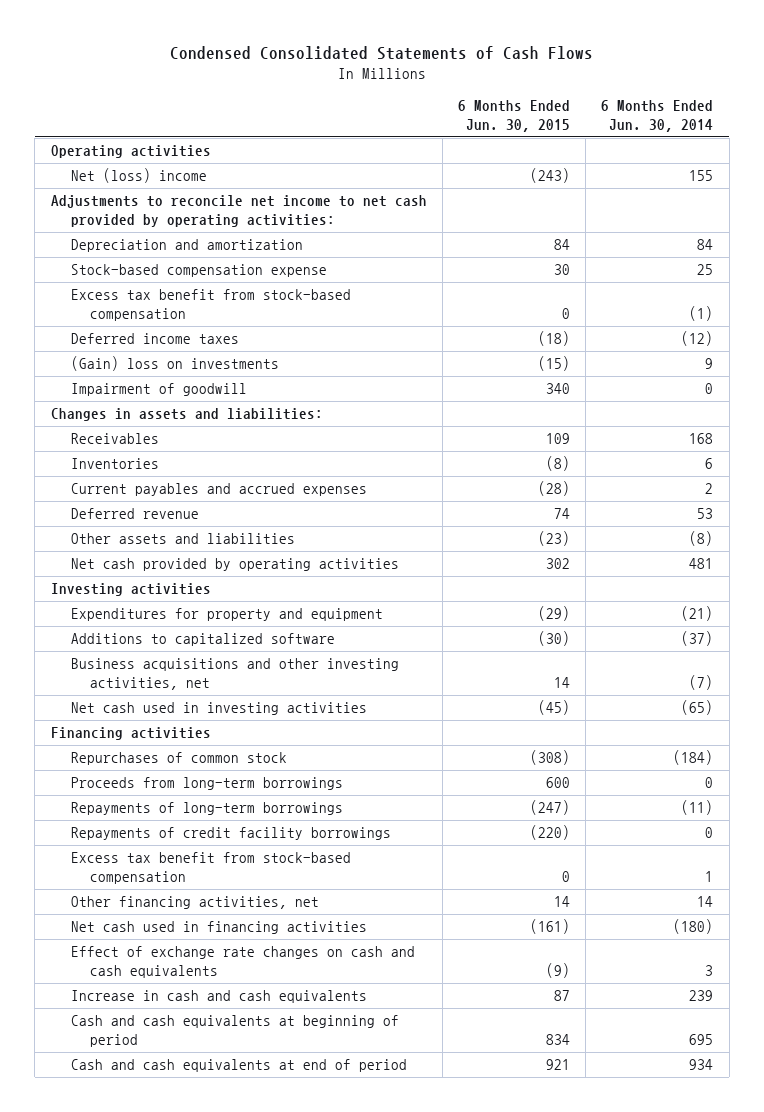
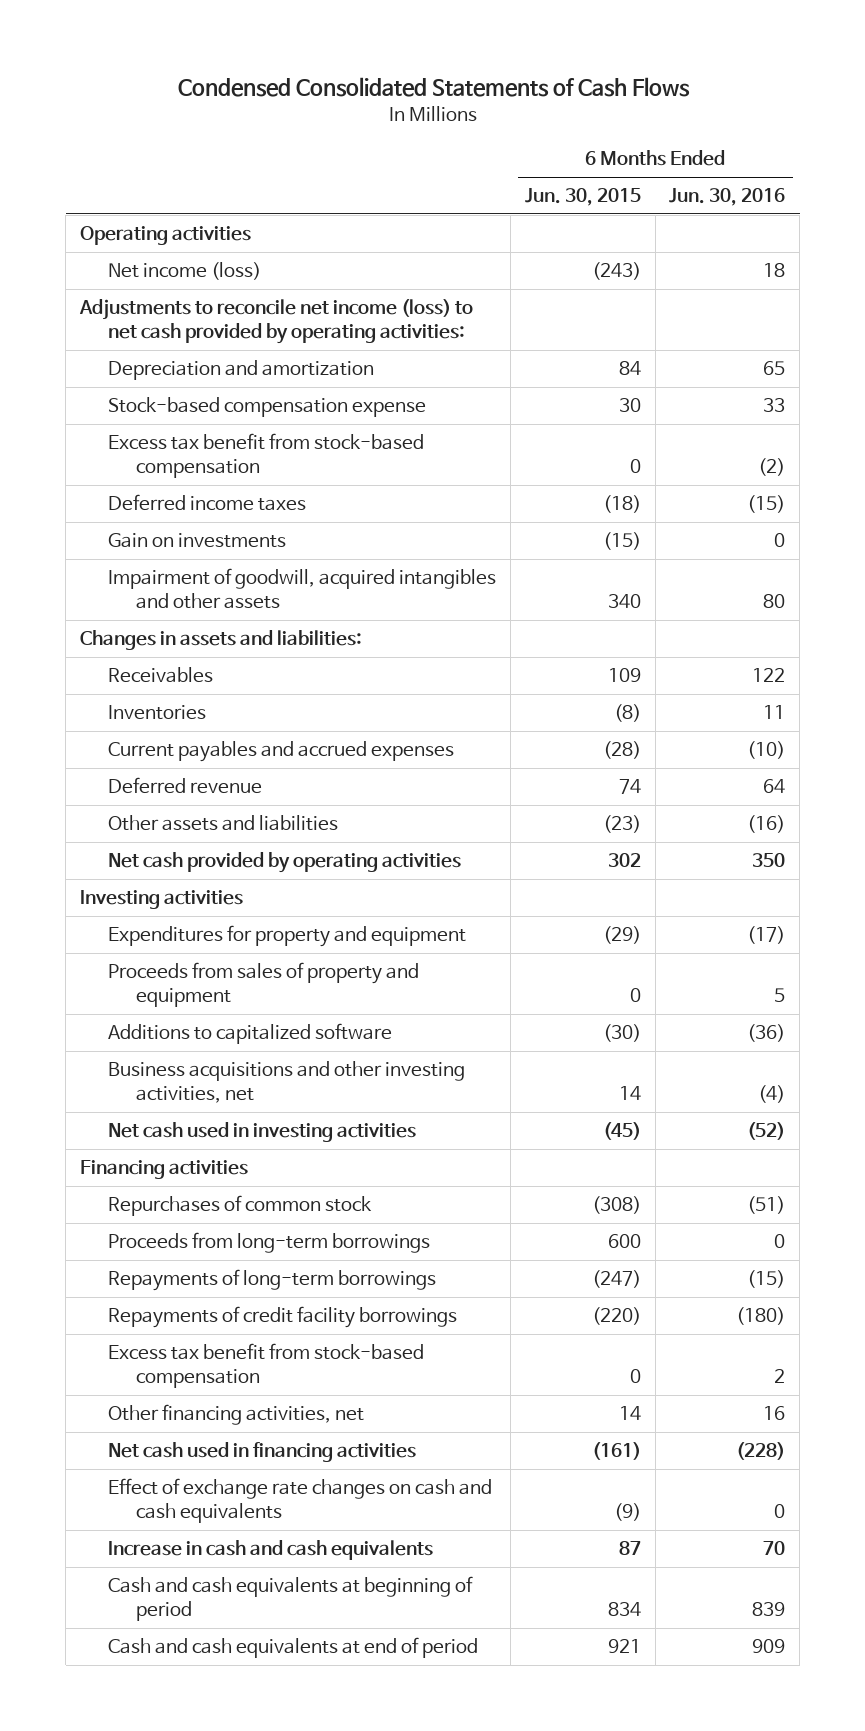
[601,100,714,133] 6 Months Ended Jun. 30, 2014 -> none
none -> [669,188,786,207] Jun. 30, 2016
[70,168,207,184] Net (loss) income -> [108,262,262,281] Net income (loss)
[50,195,427,228] Adjustments to reconcile net income to net cash provided by operating activities: -> [79,299,474,345] Adjustments to reconcile net income (loss) to net cash provided by operating activities:
[70,383,247,397] Impairment of goodwill -> none
[70,356,279,372] (Gain) loss on investments -> [108,533,287,549] Gain on investments
none -> [108,568,497,610] Impairment of goodwill, acquired intangibles and other assets
none -> [108,962,420,1008] Proceeds from sales of property and equipment

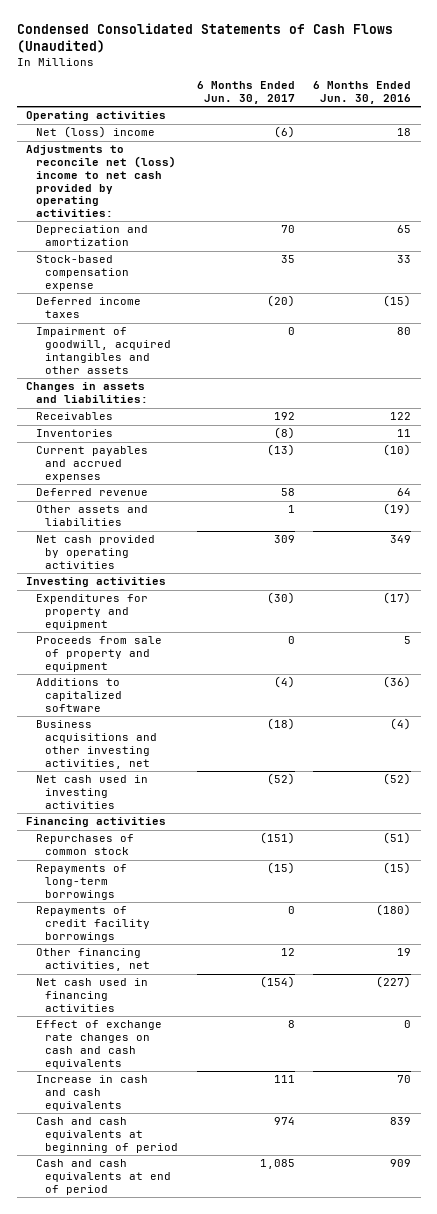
[177,77,690,98] Condensed Consolidated Statements of Cash Flows -> [16,22,393,54] Condensed Consolidated Statements of Cash Flows (Unaudited)
[524,188,641,207] Jun. 30, 2015 -> none
none -> [196,81,295,105] 6 Months Ended Jun. 30, 2017
[108,262,262,281] Net income (loss) -> [35,126,155,139] Net (loss) income
[79,299,474,345] Adjustments to reconcile net income (loss) to net cash provided by operating activities: -> [26,145,176,217] Adjustments to reconcile net (loss) income to net cash provided by operating activities:
[108,433,425,479] Excess tax benefit from stock-based compensation -> none
[108,533,287,549] Gain on investments -> none
[747,815,786,834] (16) -> [383,503,412,516] (19)
[752,853,786,868] 350 -> [390,535,412,544] 349
[108,962,420,1008] Proceeds from sales of property and equipment -> [35,636,162,672] Proceeds from sale of property and equipment
[108,1232,431,1254] Proceeds from long-term borrowings -> none
[108,1343,425,1389] Excess tax benefit from stock-based compensation -> none
[763,1406,786,1421] 16 -> [397,948,412,957] 19
[736,1442,786,1461] (228) -> [376,976,412,989] (227)

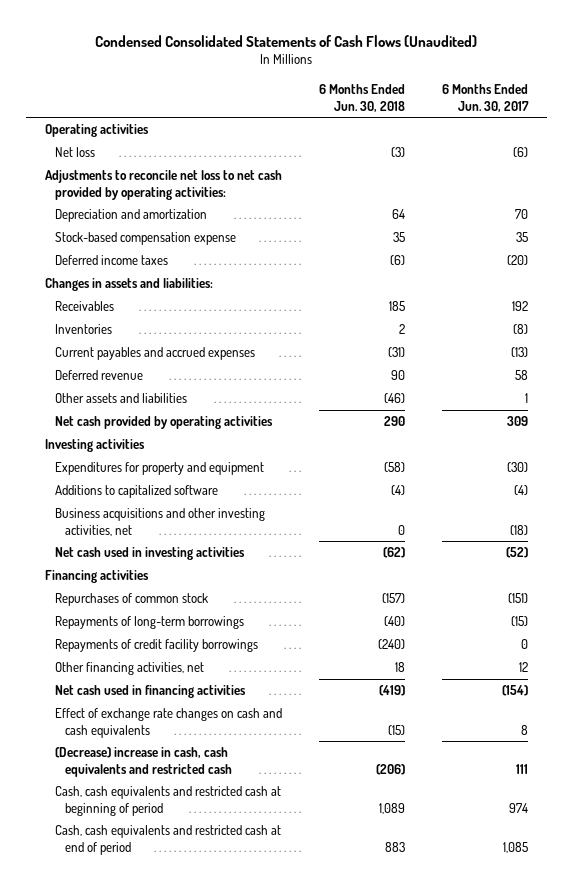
[313,81,412,105] 6 Months Ended Jun. 30, 2016 -> none
none -> [319,83,406,112] 6 Months Ended Jun. 30, 2018
[35,126,155,139] Net (loss) income -> [54,147,95,158] Net loss
[26,145,176,217] Adjustments to reconcile net (loss) income to net cash provided by operating activities: -> [44,170,282,200] Adjustments to reconcile net loss to net cash provided by operating activities:
[35,327,172,374] Impairment of goodwill, acquired intangibles and other assets -> none
[35,636,162,672] Proceeds from sale of property and equipment -> none
[35,1075,148,1111] Increase in cash and cash equivalents -> [54,747,233,777] (Decrease) increase in cash, cash equivalents and restricted cash
[35,1117,179,1153] Cash and cash equivalents at beginning of period -> [54,786,281,816] Cash, cash equivalents and restricted cash at beginning of period
[35,1159,172,1195] Cash and cash equivalents at end of period -> [54,825,281,855] Cash, cash equivalents and restricted cash at end of period

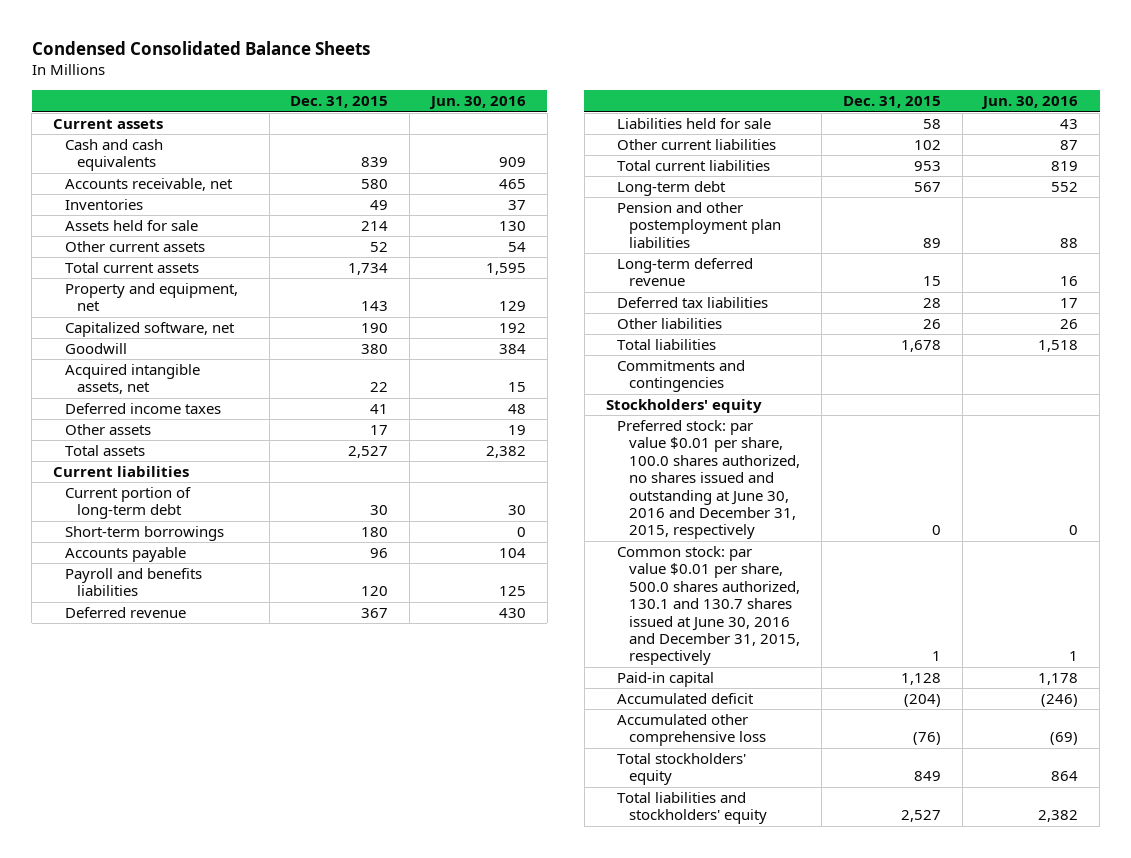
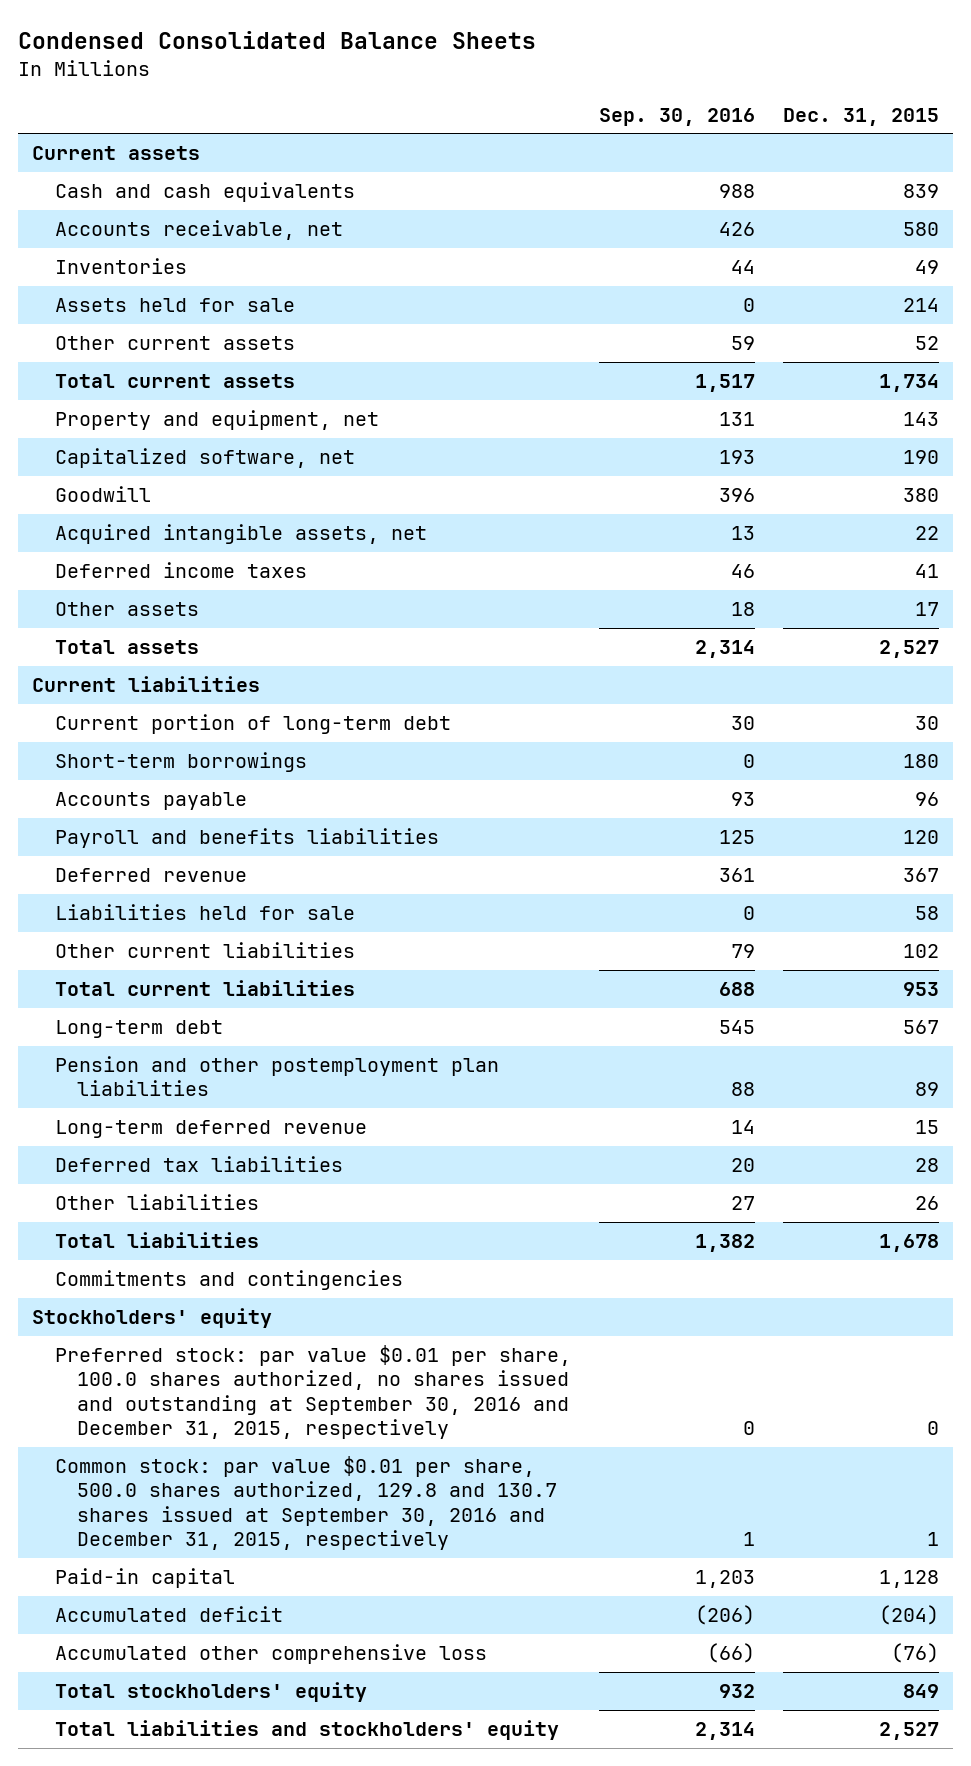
[428,96,526,110] Jun. 30, 2016 -> none
none -> [598,107,755,126] Sep. 30, 2016
[617,420,801,540] Preferred stock: par value $0.01 per share, 100.0 shares authorized, no shares issued and outstanding at June 30, 2016 and December 31, 2015, respectively -> [54,1345,571,1439] Preferred stock: par value $0.01 per share, 100.0 shares authorized, no shares issued and outstanding at September 30, 2016 and December 31, 2015, respectively
[617,546,801,666] Common stock: par value $0.01 per share, 500.0 shares authorized, 130.1 and 130.7 shares issued at June 30, 2016 and December 31, 2015, respectively -> [54,1456,558,1550] Common stock: par value $0.01 per share, 500.0 shares authorized, 129.8 and 130.7 shares issued at September 30, 2016 and December 31, 2015, respectively

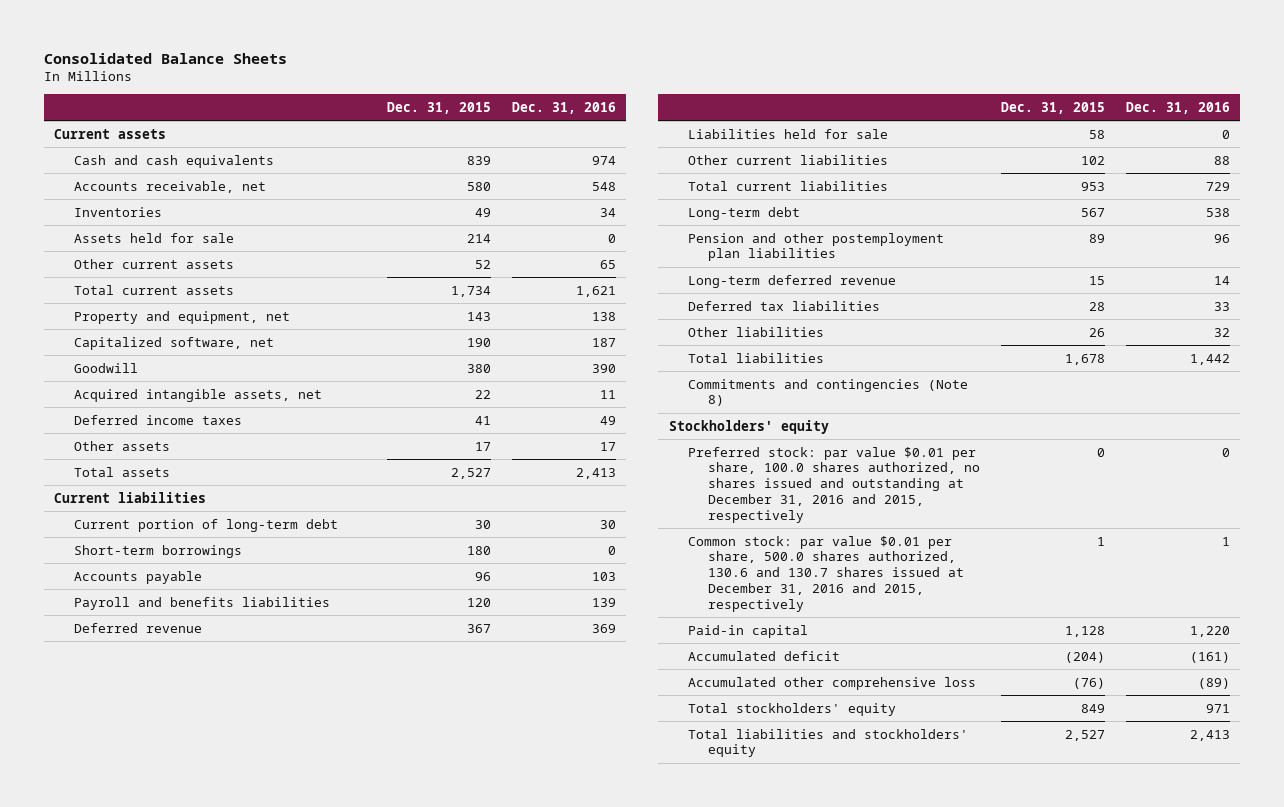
[18,30,537,49] Condensed Consolidated Balance Sheets -> [43,52,287,64] Consolidated Balance Sheets
[598,107,755,126] Sep. 30, 2016 -> none
none -> [511,101,616,114] Dec. 31, 2016
[54,1270,403,1291] Commitments and contingencies -> [688,378,969,407] Commitments and contingencies (Note 8)
[54,1345,571,1439] Preferred stock: par value $0.01 per share, 100.0 shares authorized, no shares issued and outstanding at September 30, 2016 and December 31, 2015, respectively -> [688,446,981,523] Preferred stock: par value $0.01 per share, 100.0 shares authorized, no shares issued and outstanding at December 31, 2016 and 2015, respectively
[54,1456,558,1550] Common stock: par value $0.01 per share, 500.0 shares authorized, 129.8 and 130.7 shares issued at September 30, 2016 and December 31, 2015, respectively -> [688,535,965,612] Common stock: par value $0.01 per share, 500.0 shares authorized, 130.6 and 130.7 shares issued at December 31, 2016 and 2015, respectively

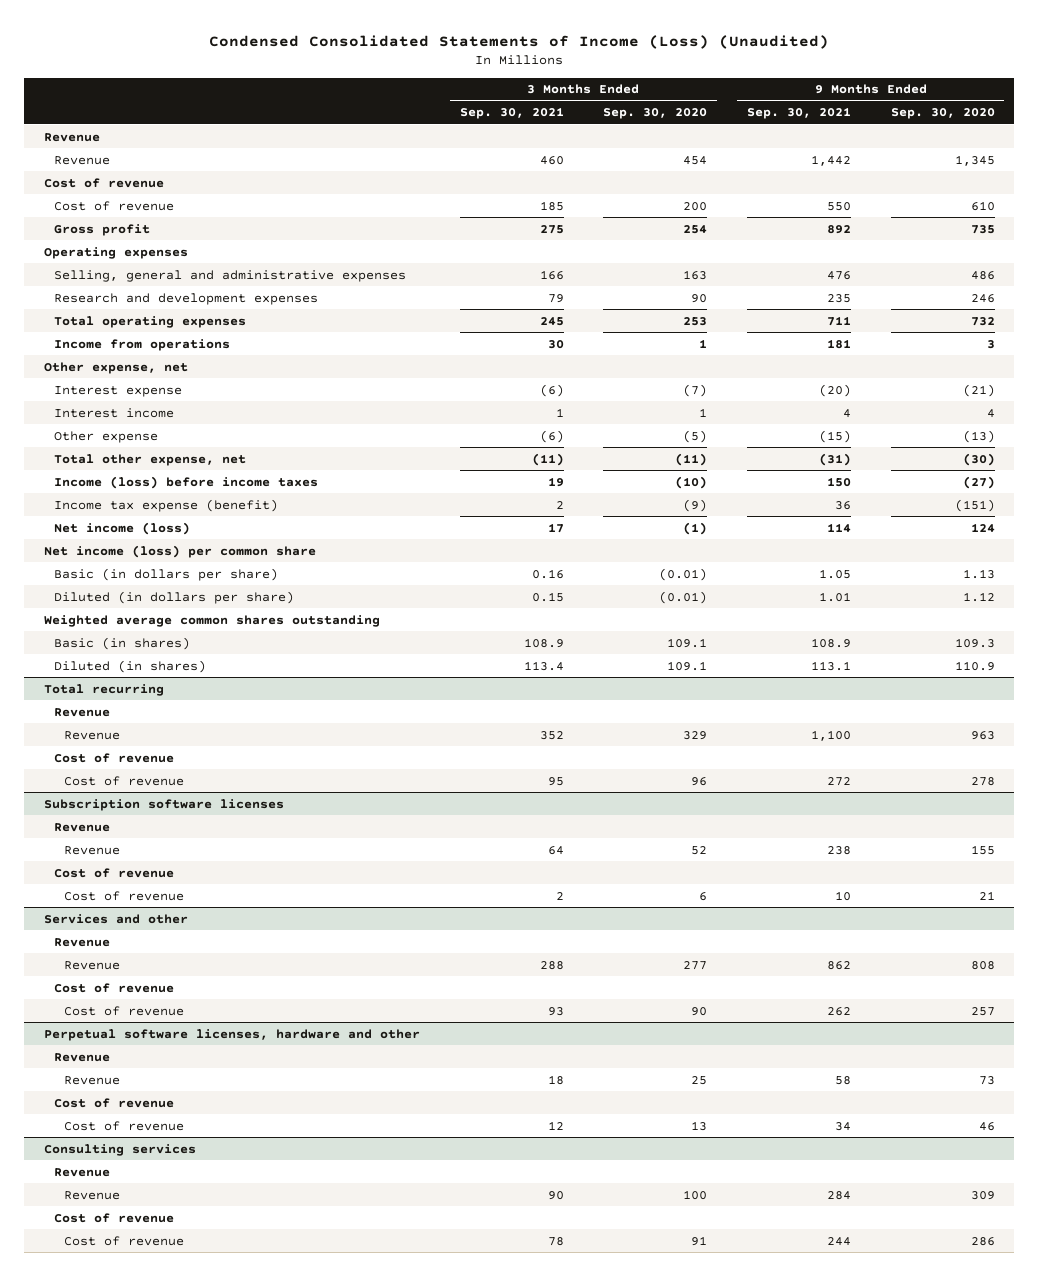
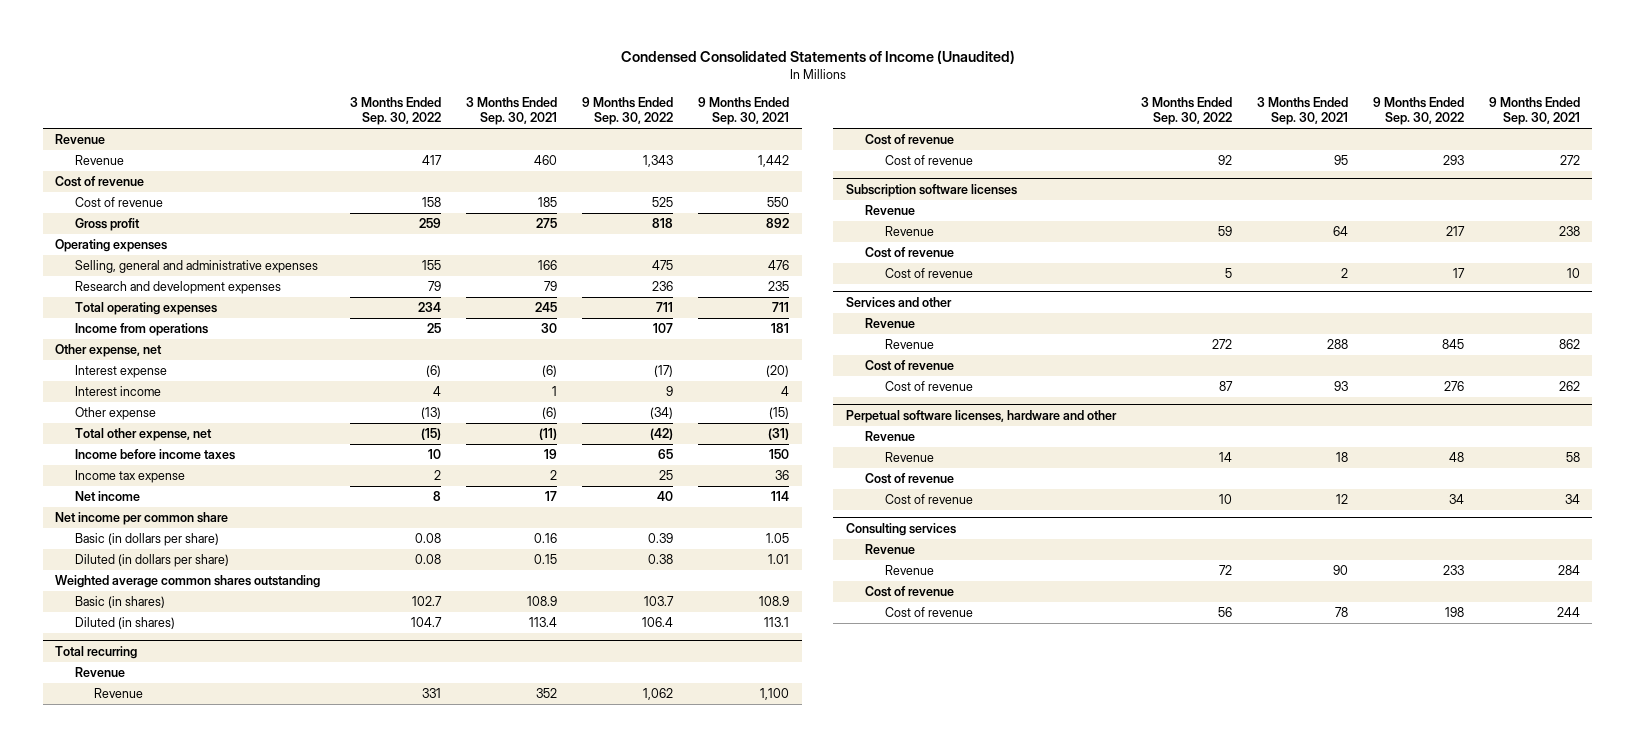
[209,34,830,49] Condensed Consolidated Statements of Income (Loss) (Unaudited) -> [620,50,1015,65] Condensed Consolidated Statements of Income (Unaudited)
[603,108,708,120] Sep. 30, 2020 -> none
[890,108,995,120] Sep. 30, 2020 -> none
none -> [350,96,442,126] 3 Months Ended Sep. 30, 2022
none -> [582,96,674,126] 9 Months Ended Sep. 30, 2022
[54,475,319,489] Income (loss) before income taxes -> [74,449,235,461] Income before income taxes
[54,498,279,512] Income tax expense (benefit) -> [74,470,185,484] Income tax expense
[54,521,191,535] Net income (loss) -> [74,491,140,502] Net income
[43,544,316,558] Net income (loss) per common share -> [55,512,229,526] Net income per common share

